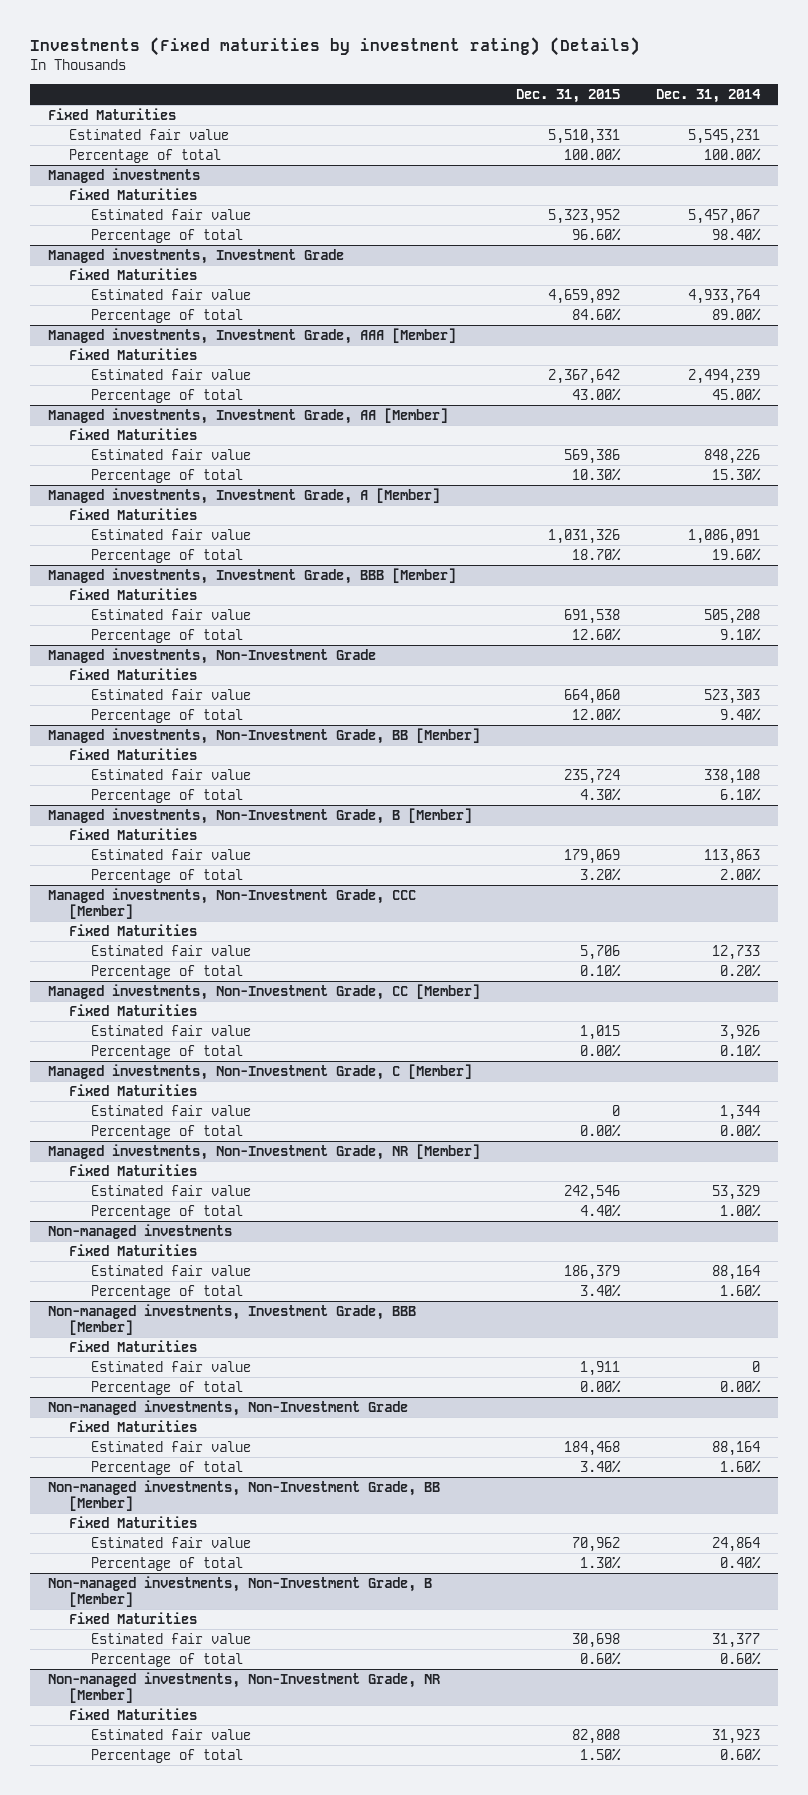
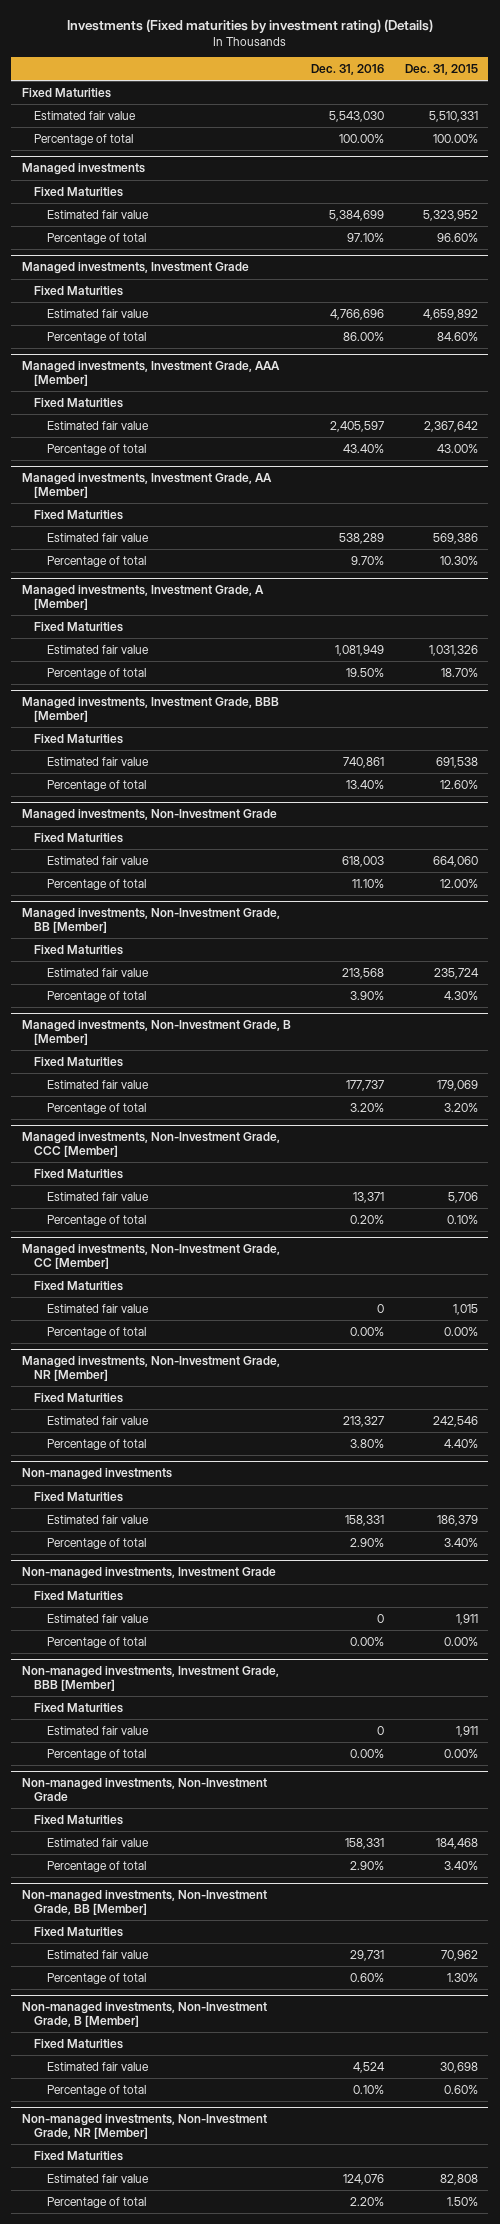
[655,88,761,103] Dec. 31, 2014 -> none
none -> [311,64,385,76] Dec. 31, 2016
[47,1064,472,1081] Managed investments, Non-Investment Grade, C [Member] -> none
[69,1084,198,1097] Fixed Maturities -> none
[90,1105,251,1117] Estimated fair value -> none
[90,1125,243,1140] Percentage of total -> none
none -> [21,1567,276,1580] Non-managed investments, Investment Grade
none -> [34,1590,124,1601] Fixed Maturities
none -> [46,1613,149,1623] Estimated fair value
none -> [46,1636,146,1648] Percentage of total

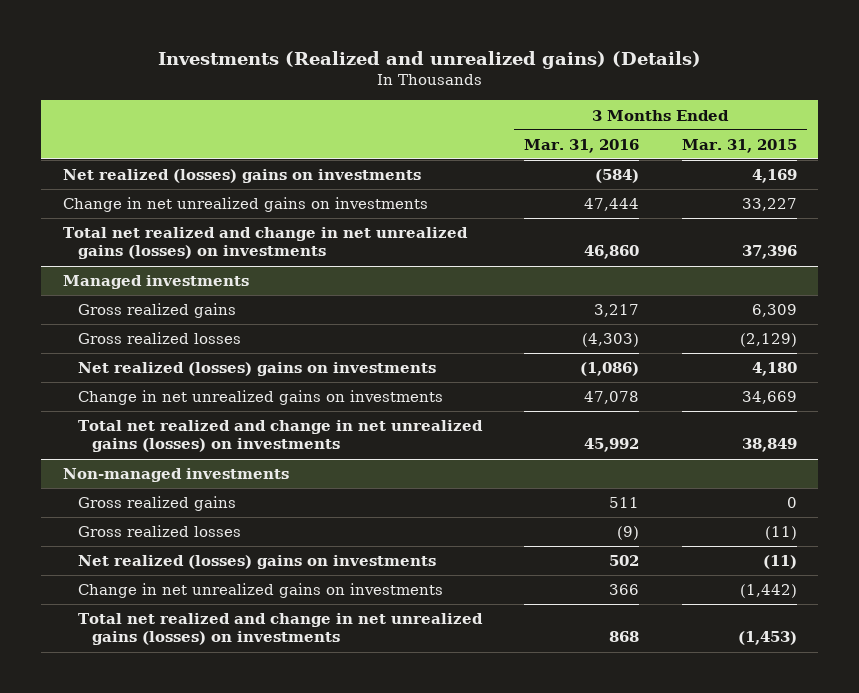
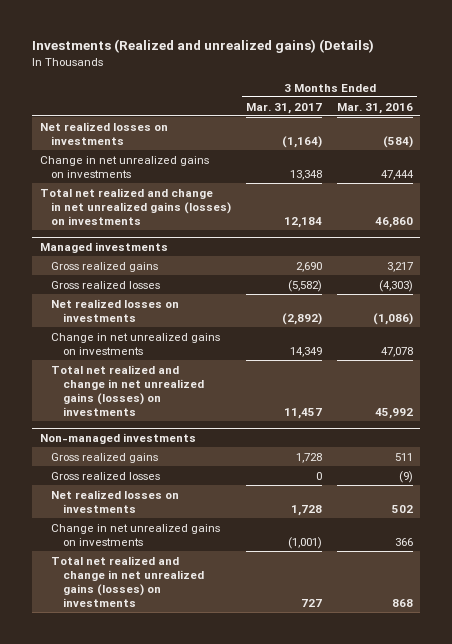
[681,138,797,153] Mar. 31, 2015 -> none
none -> [246,102,323,114] Mar. 31, 2017
[62,169,421,184] Net realized (losses) gains on investments -> [39,121,168,145] Net realized losses on investments
[77,362,436,377] Net realized (losses) gains on investments -> [51,298,180,322] Net realized losses on investments
[77,555,436,570] Net realized (losses) gains on investments -> [51,489,180,513] Net realized losses on investments

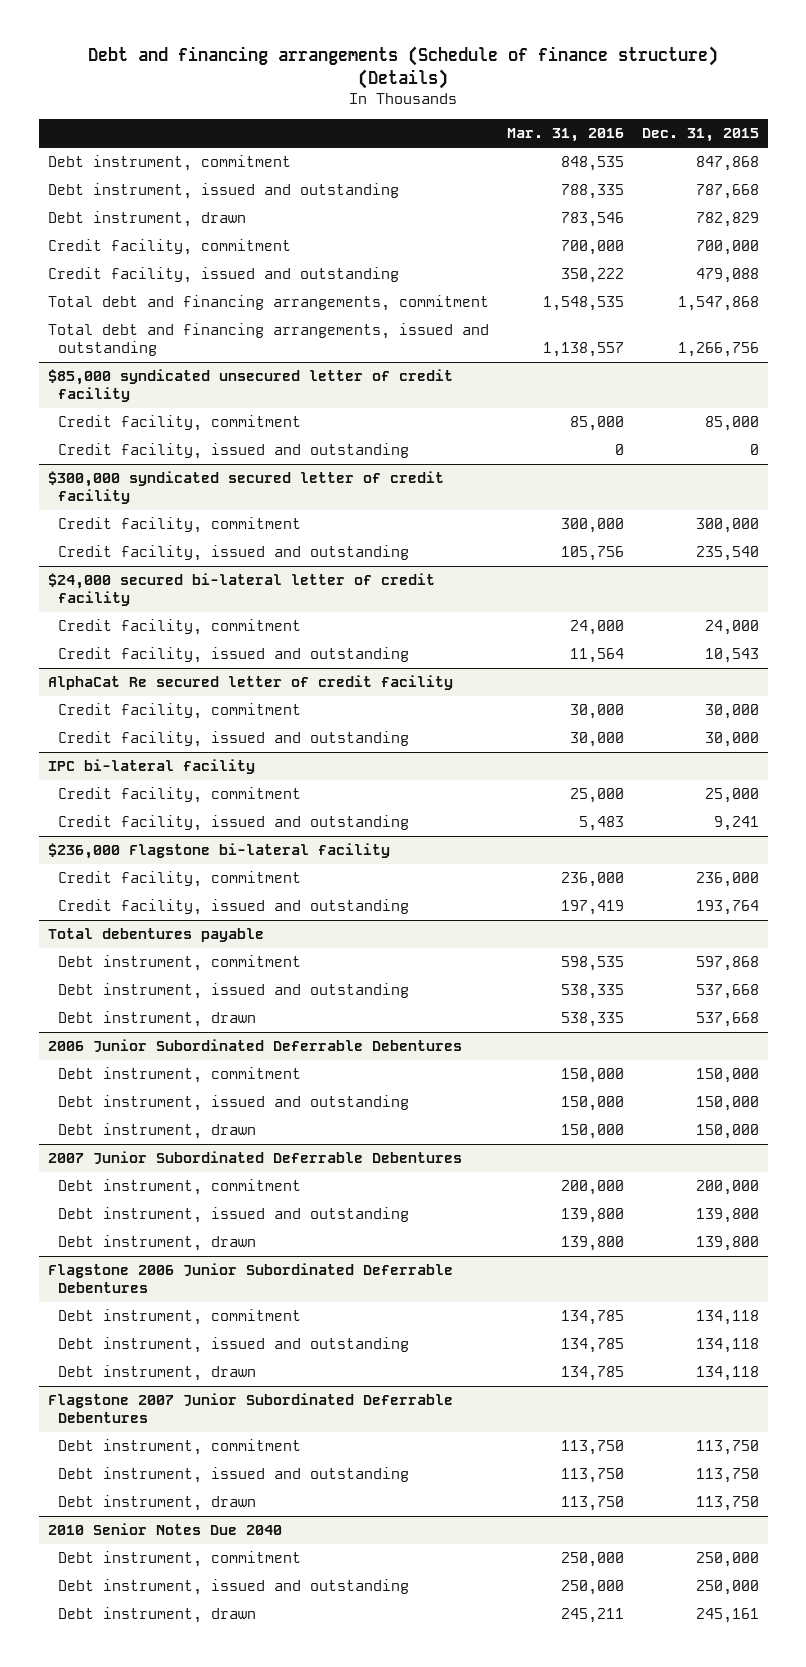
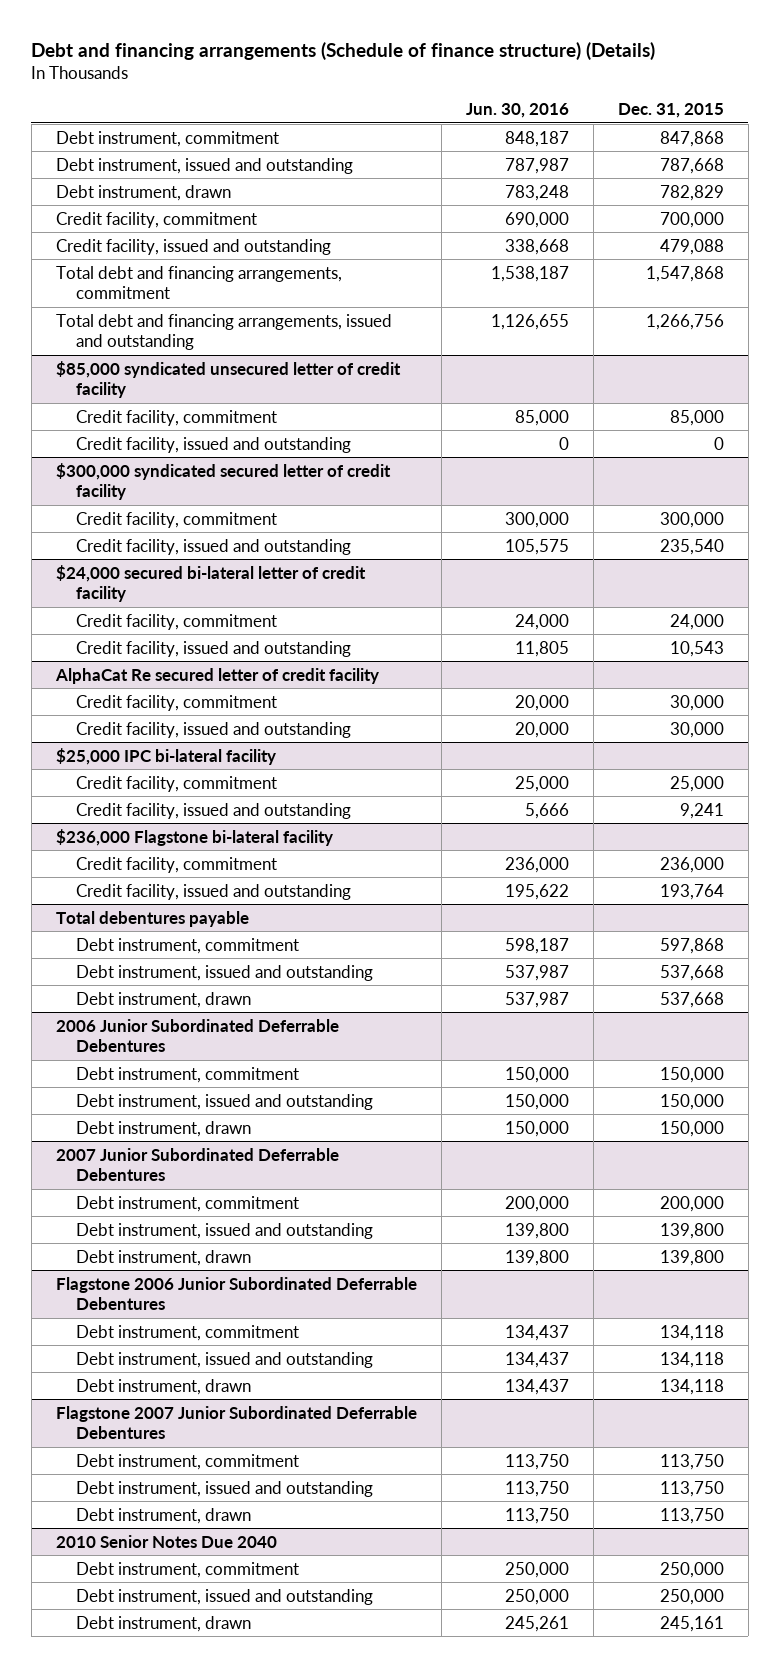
[506,128,624,143] Mar. 31, 2016 -> none
none -> [465,102,569,118] Jun. 30, 2016
[47,759,255,775] IPC bi-lateral facility -> [55,747,276,765] $25,000 IPC bi-lateral facility

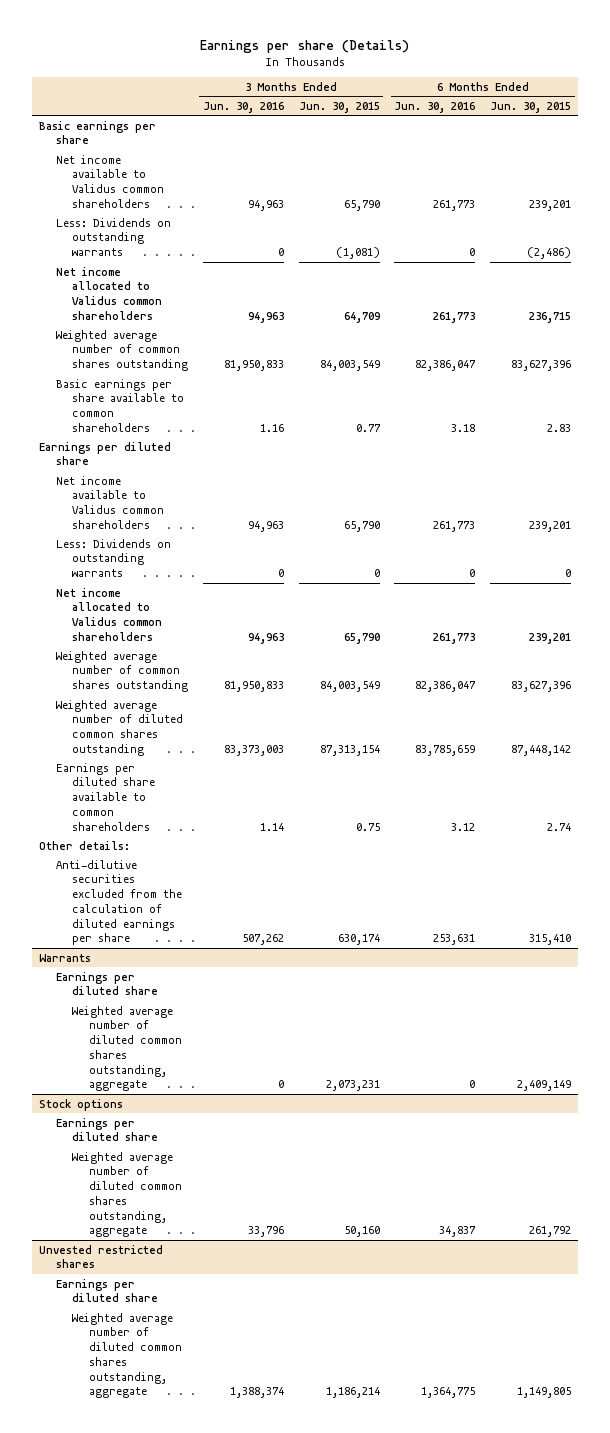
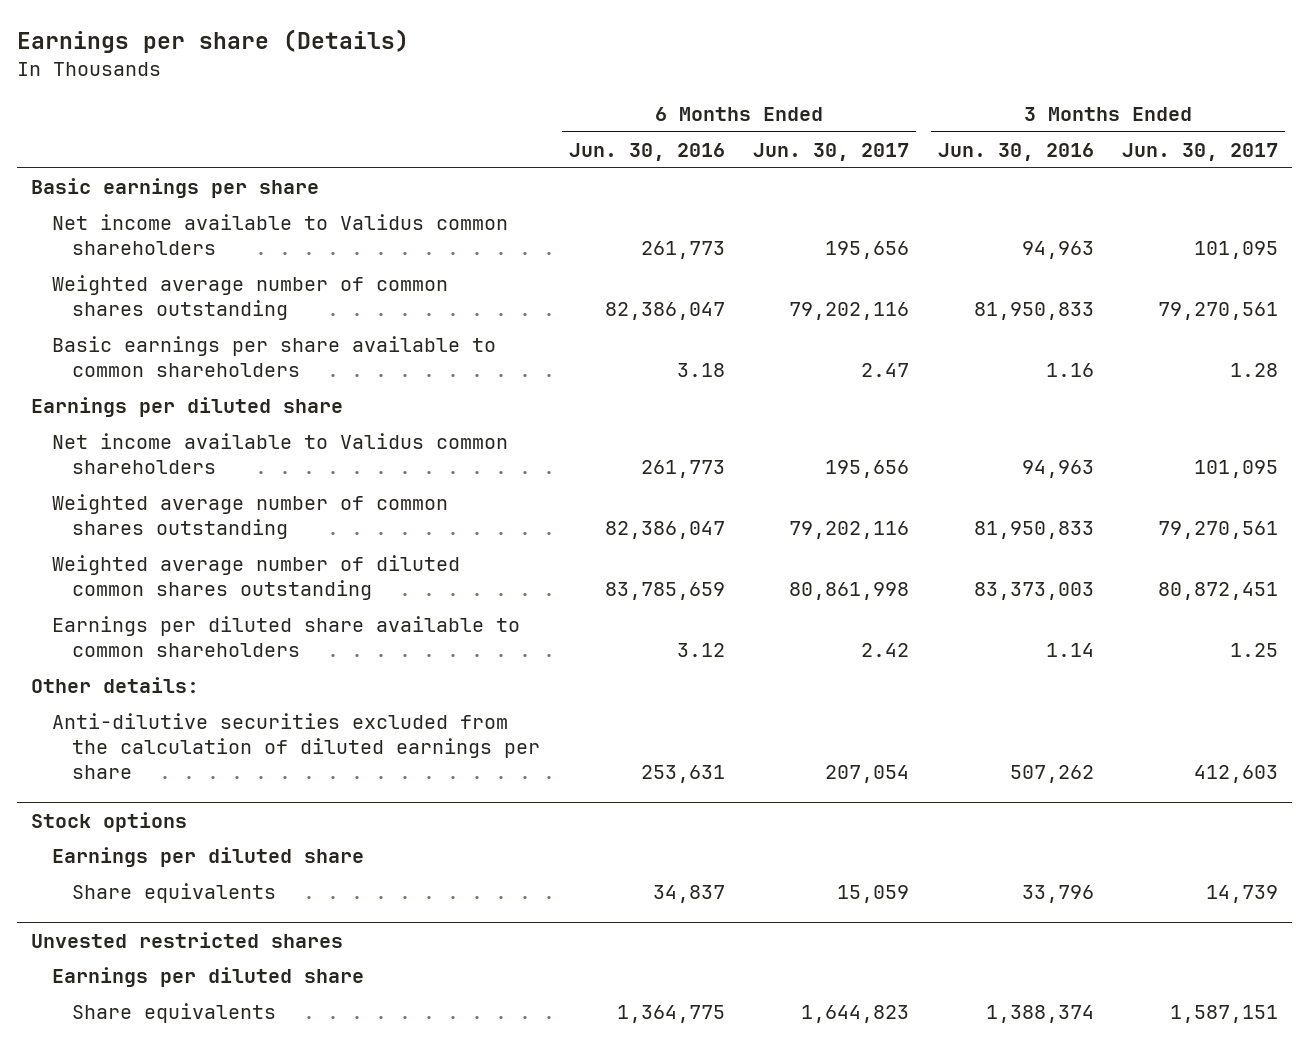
[298,101,380,113] Jun. 30, 2015 -> none
[490,101,572,113] Jun. 30, 2015 -> none
none -> [753,143,910,162] Jun. 30, 2017
none -> [1122,143,1279,162] Jun. 30, 2017
[55,217,171,257] Less: Dividends on outstanding warrants -> none
[55,266,163,320] Net income allocated to Validus common shareholders -> none
[55,538,171,578] Less: Dividends on outstanding warrants -> none
[55,587,163,641] Net income allocated to Validus common shareholders -> none
[38,953,91,962] Warrants -> none
[55,971,159,996] Earnings per diluted share -> none
[72,1005,183,1092] Weighted average number of diluted common shares outstanding, aggregate -> none
[72,1151,183,1238] Weighted average number of diluted common shares outstanding, aggregate -> [72,883,277,904] Share equivalents
[72,1312,183,1399] Weighted average number of diluted common shares outstanding, aggregate -> [72,1003,277,1024] Share equivalents

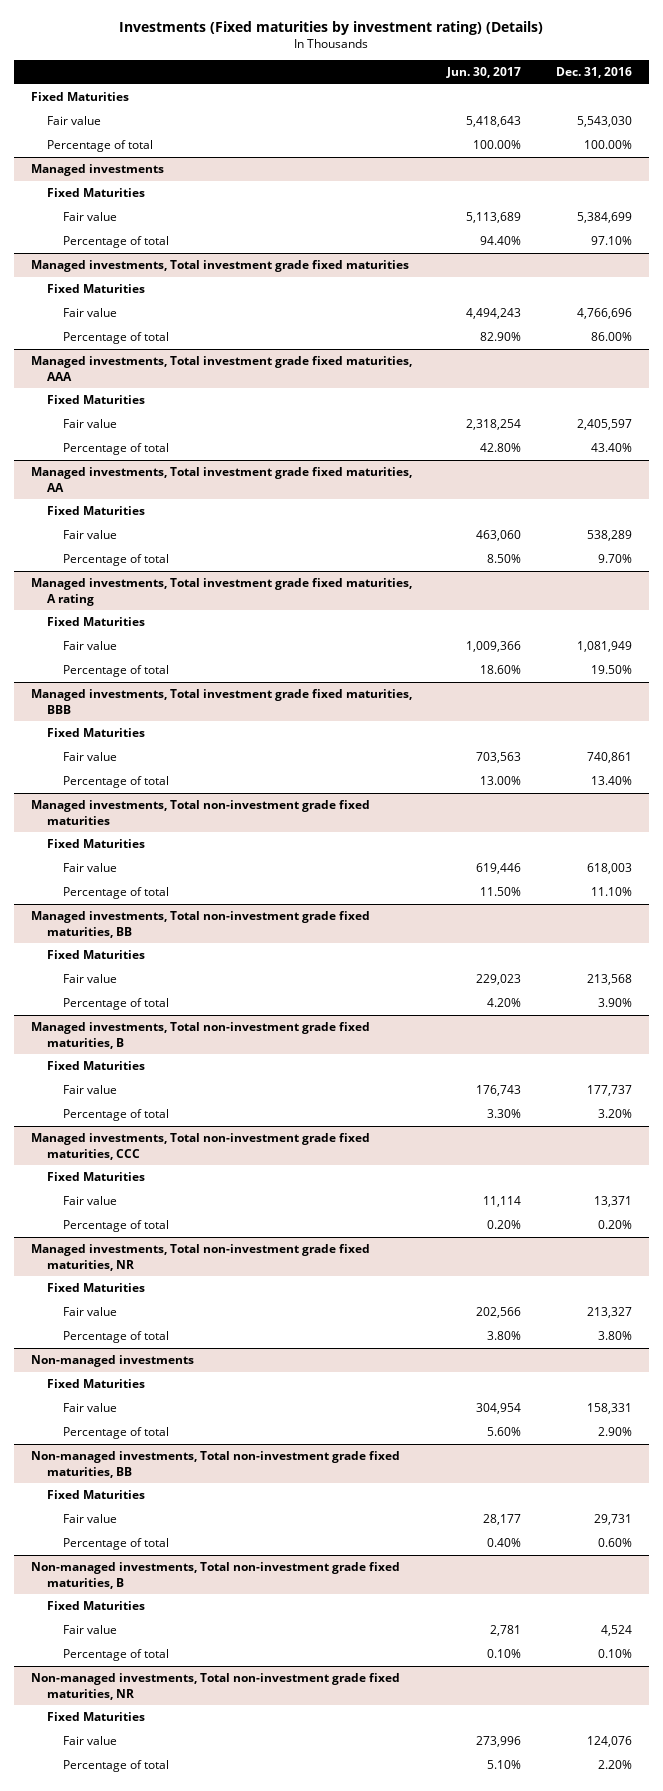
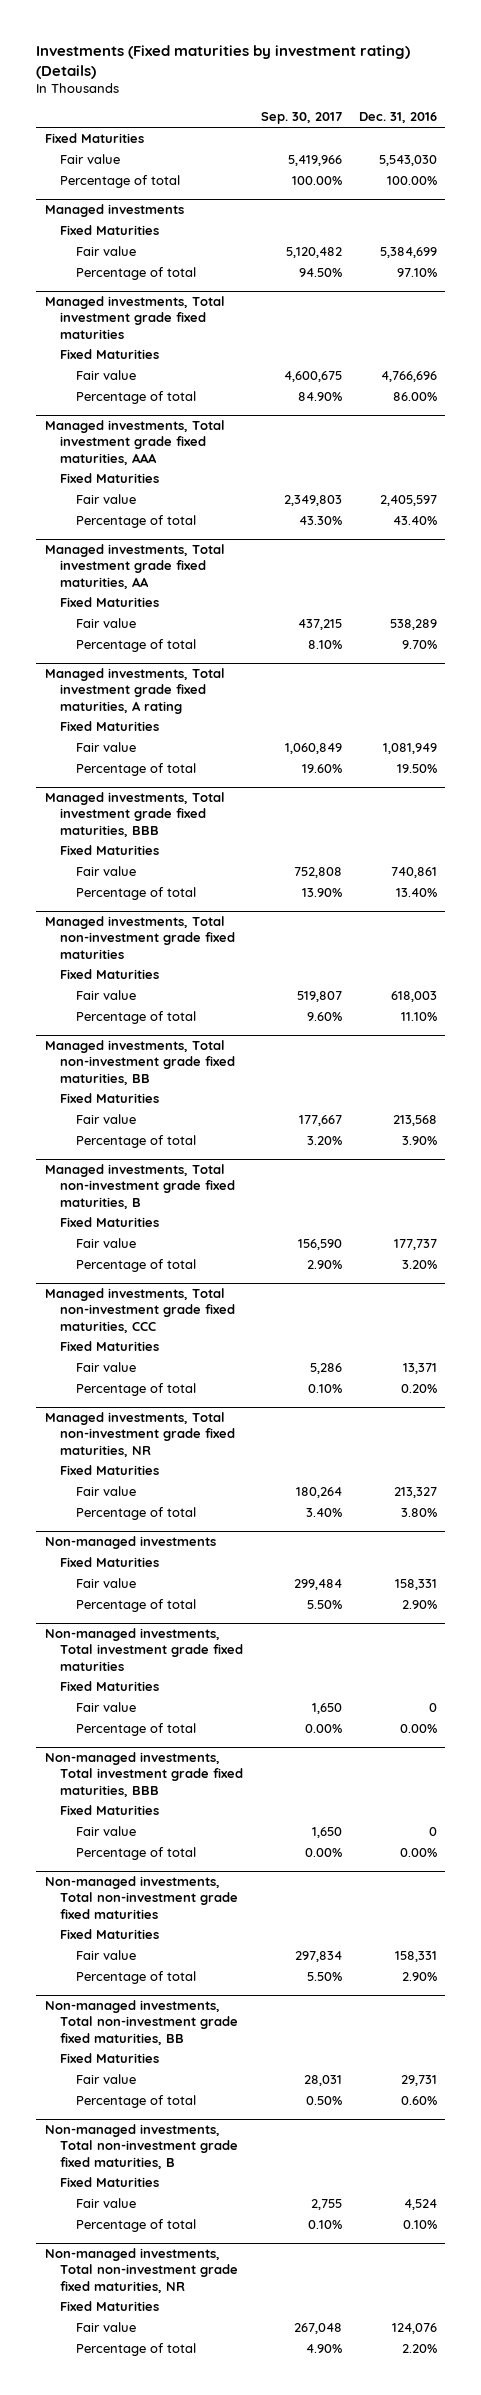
[445,67,521,79] Jun. 30, 2017 -> none
none -> [260,112,342,125] Sep. 30, 2017
none -> [44,1628,244,1671] Non-managed investments, Total investment grade fixed maturities
none -> [60,1681,160,1692] Fixed Maturities
none -> [76,1702,137,1713] Fair value
none -> [76,1723,197,1737] Percentage of total
none -> [44,1752,244,1797] Non-managed investments, Total investment grade fixed maturities, BBB
none -> [60,1805,160,1816] Fixed Maturities
none -> [76,1826,137,1837] Fair value
none -> [76,1847,197,1861] Percentage of total
none -> [44,1876,239,1919] Non-managed investments, Total non-investment grade fixed maturities
none -> [60,1929,160,1940] Fixed Maturities
none -> [76,1950,137,1961] Fair value
none -> [76,1971,197,1985] Percentage of total

